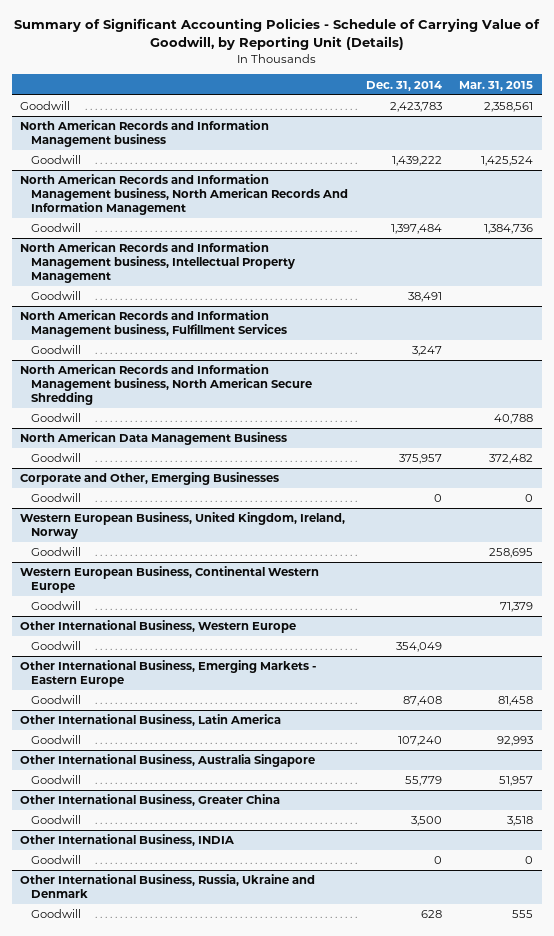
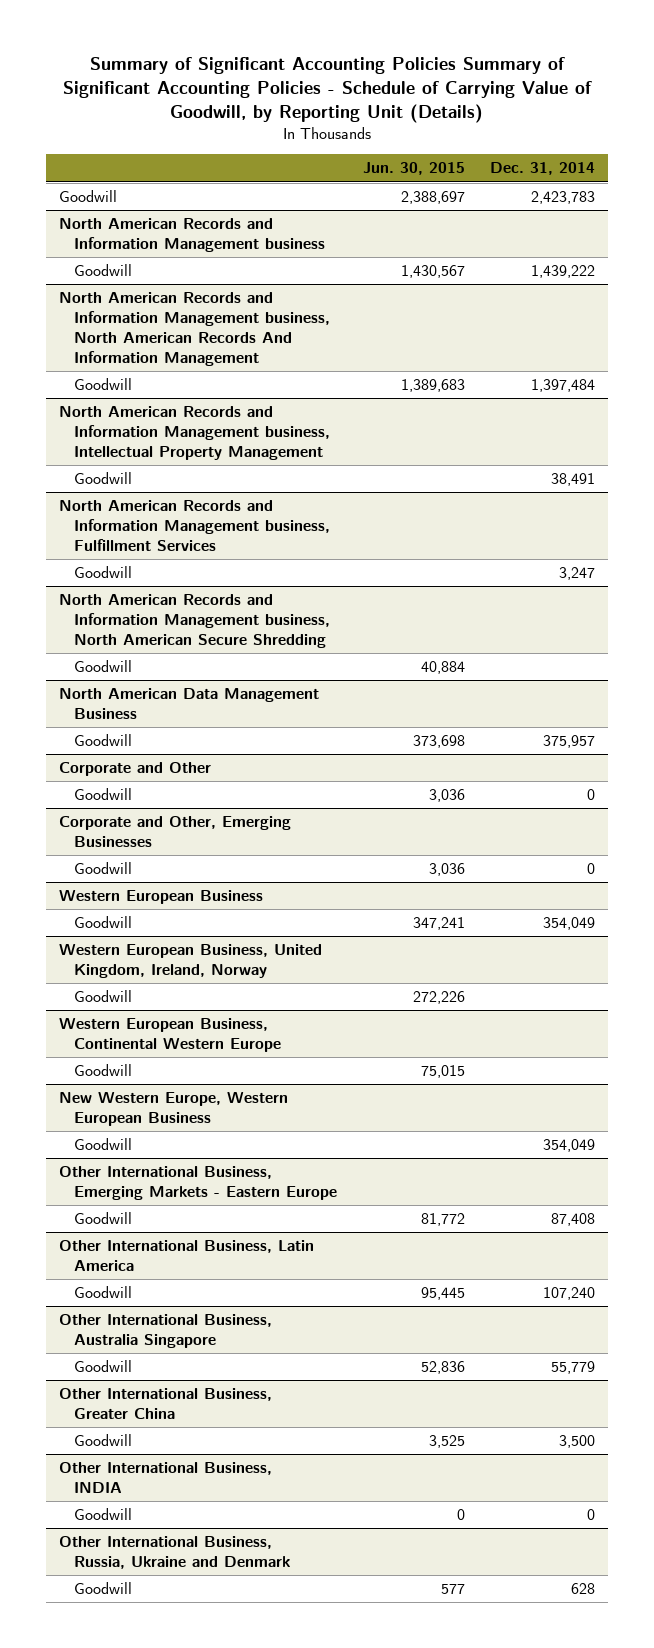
[13,18,540,51] Summary of Significant Accounting Policies - Schedule of Carrying Value of Goodwill, by Reporting Unit (Details) -> [62,57,592,124] Summary of Significant Accounting Policies Summary of Significant Accounting Policies - Schedule of Carrying Value of Goodwill, by Reporting Unit (Details)
[459,80,534,91] Mar. 31, 2015 -> none
none -> [362,162,465,176] Jun. 30, 2015
none -> [58,762,211,777] Corporate and Other
none -> [74,788,133,801] Goodwill
none -> [58,890,263,905] Western European Business
none -> [74,916,133,929] Goodwill
[20,620,297,634] Other International Business, Western Europe -> none
none -> [58,1092,288,1127] New Western Europe, Western European Business

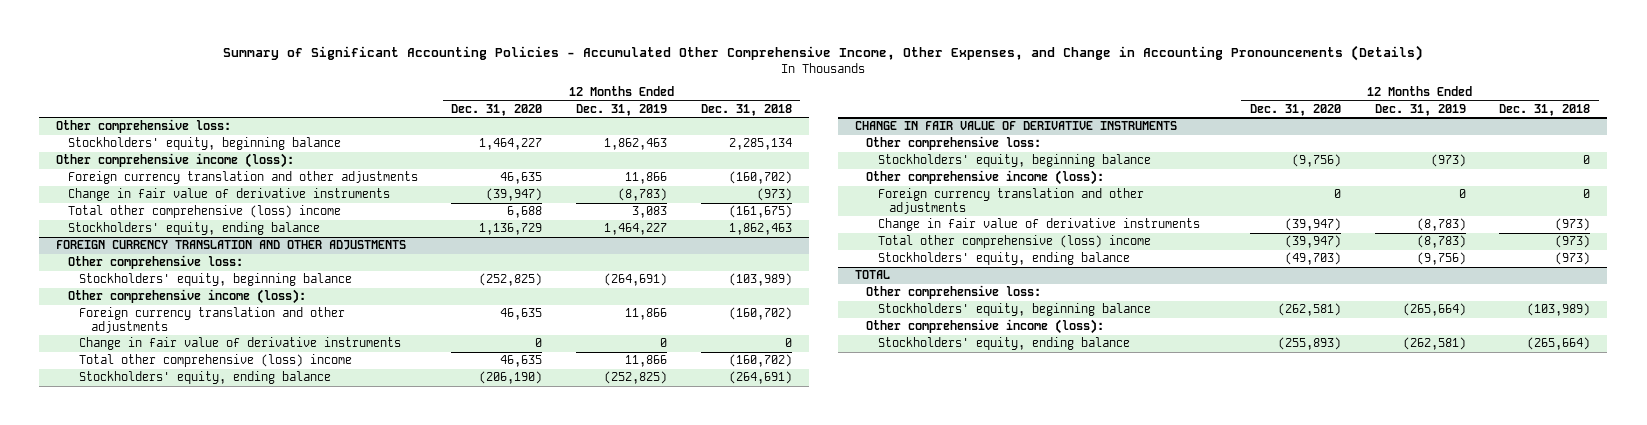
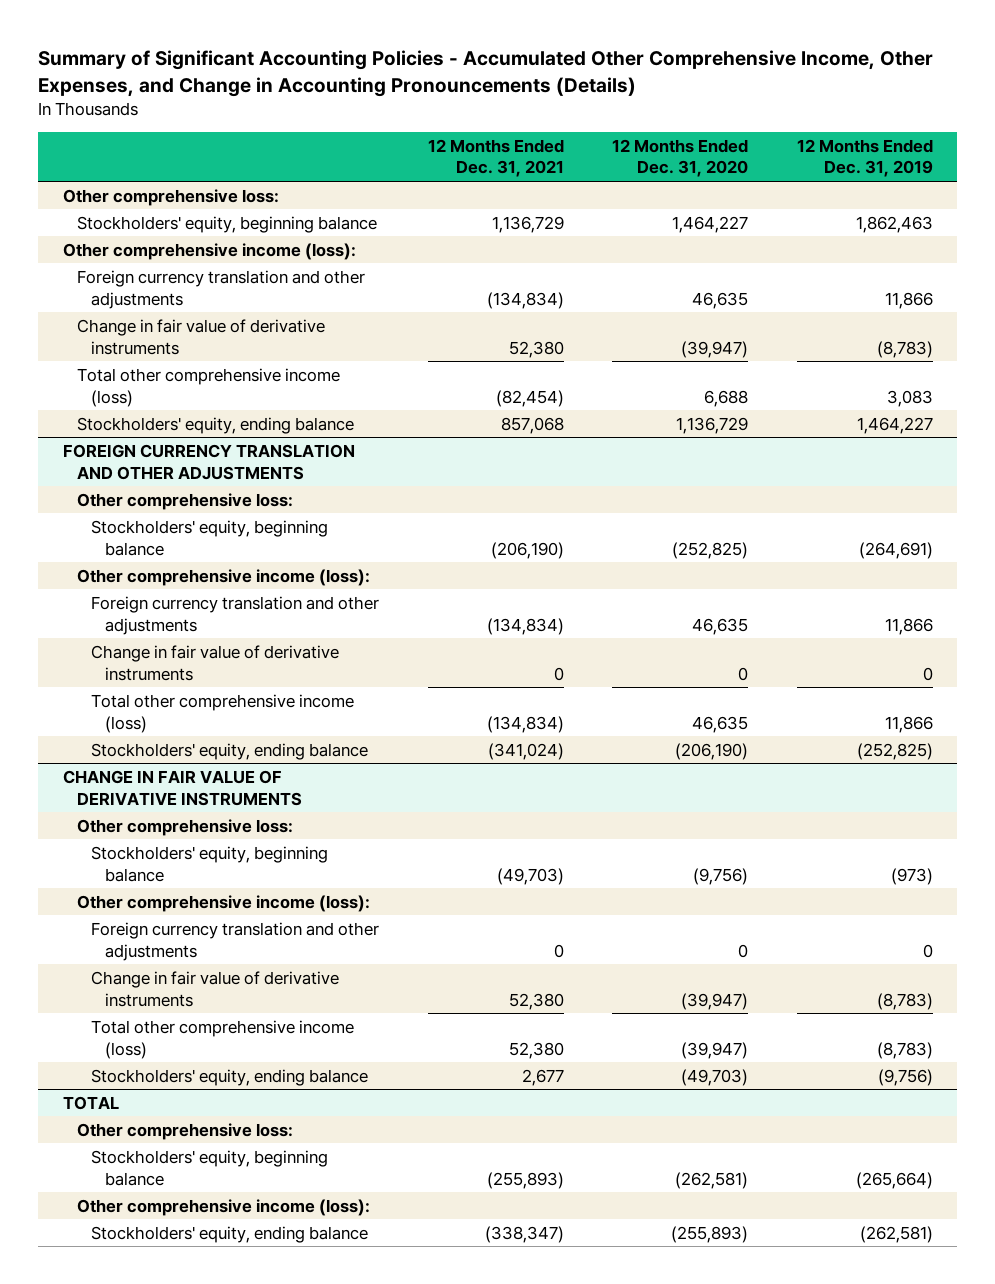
[701,104,793,117] Dec. 31, 2018 -> none
none -> [427,138,564,178] 12 Months Ended Dec. 31, 2021
[67,205,341,219] Total other comprehensive (loss) income -> [76,367,340,407] Total other comprehensive income (loss)
[79,354,353,368] Total other comprehensive (loss) income -> [91,693,355,733] Total other comprehensive income (loss)
[877,235,1151,249] Total other comprehensive (loss) income -> [91,1019,355,1059] Total other comprehensive income (loss)

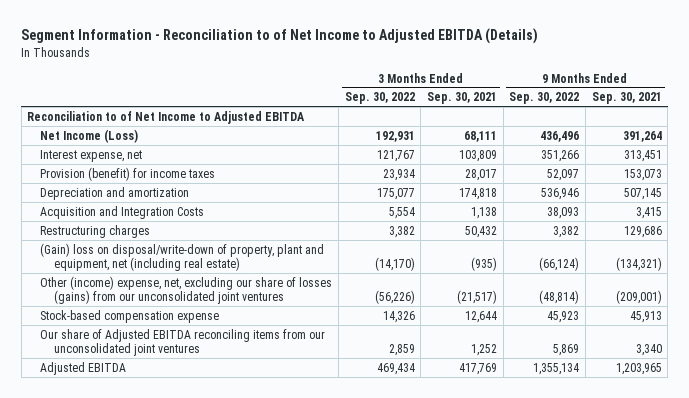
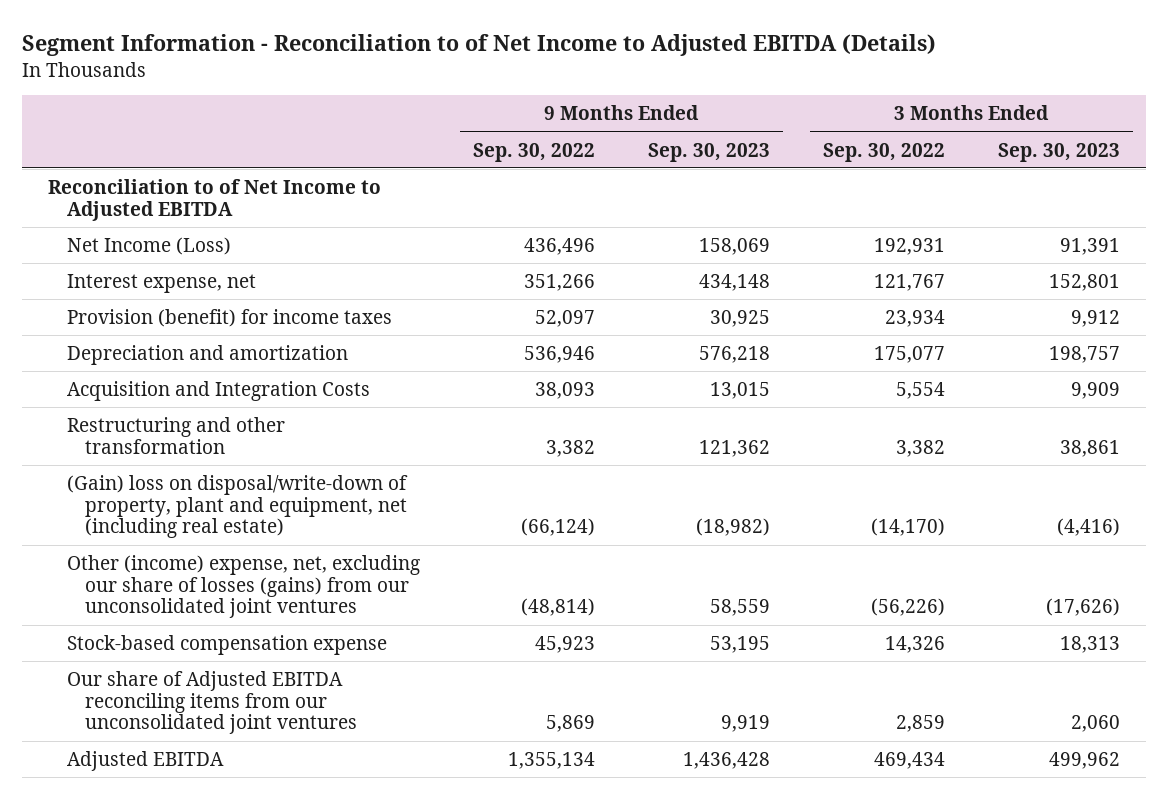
[427,92,498,105] Sep. 30, 2021 -> none
[591,92,662,105] Sep. 30, 2021 -> none
none -> [647,142,770,162] Sep. 30, 2023
none -> [997,142,1120,162] Sep. 30, 2023
[40,224,151,238] Restructuring charges -> [66,416,285,454] Restructuring and other transformation

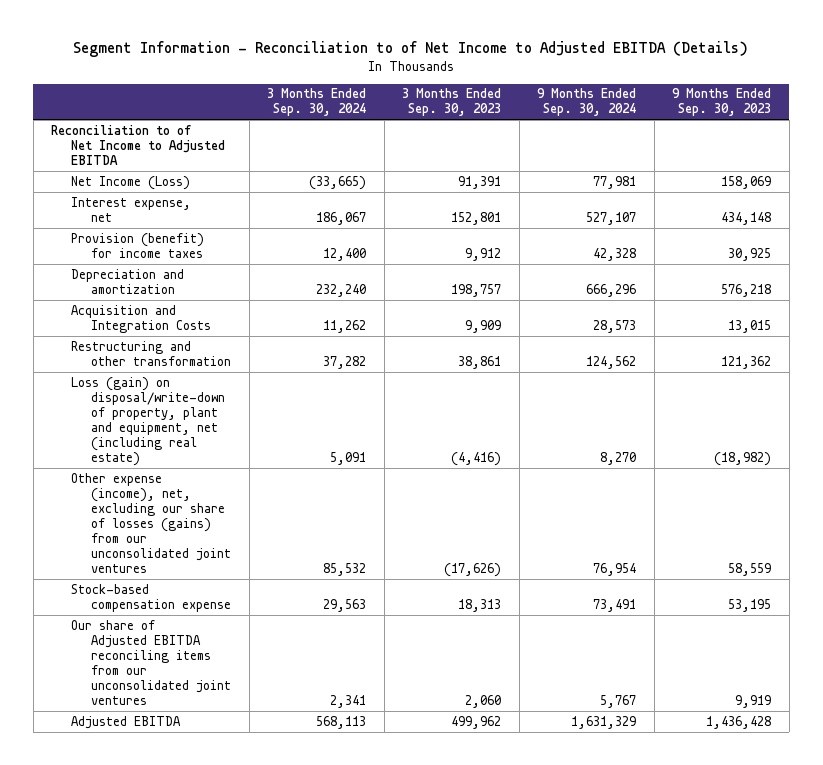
[472,142,595,162] Sep. 30, 2022 -> none
[822,142,945,162] Sep. 30, 2022 -> none
none -> [267,88,367,117] 3 Months Ended Sep. 30, 2024
none -> [537,88,637,117] 9 Months Ended Sep. 30, 2024
[66,474,408,539] (Gain) loss on disposal/write-down of property, plant and equipment, net (including real estate) -> [71,376,226,466] Loss (gain) on disposal/write-down of property, plant and equipment, net (including real estate)
[66,554,420,619] Other (income) expense, net, excluding our share of losses (gains) from our unconsolidated joint ventures -> [71,472,232,573] Other expense (income), net, excluding our share of losses (gains) from our unconsolidated joint ventures

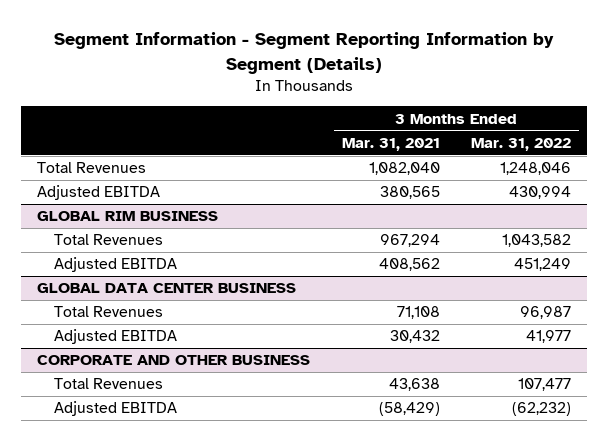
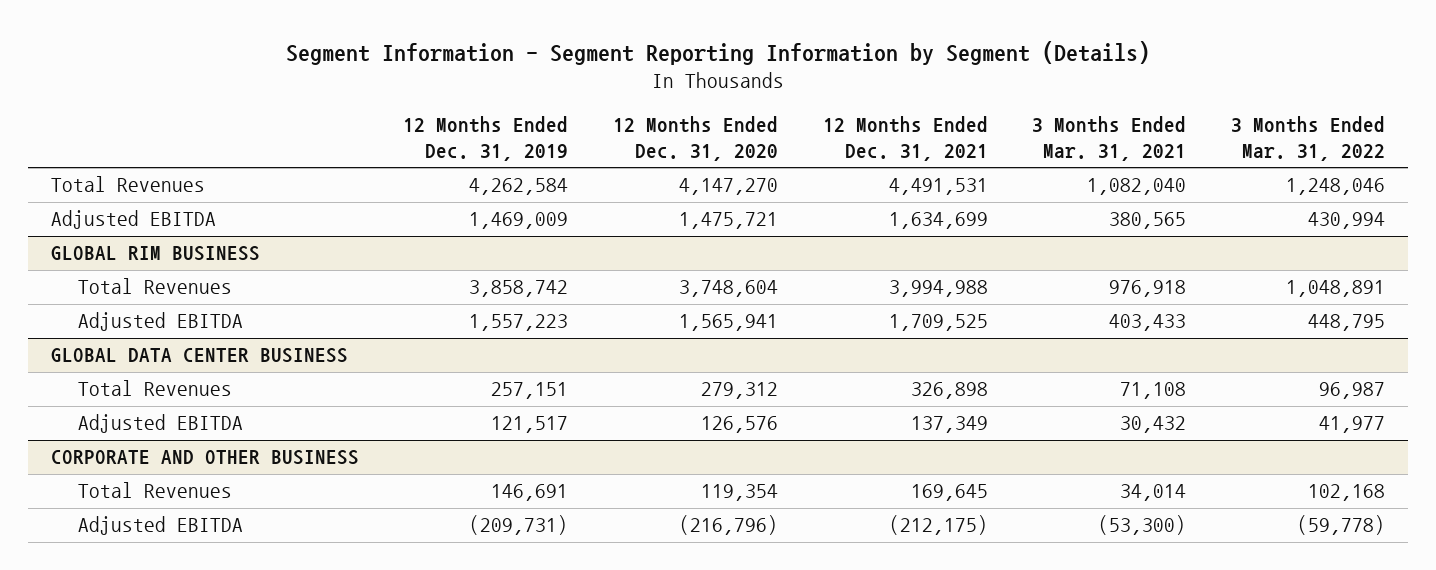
none -> [403,115,569,161] 12 Months Ended Dec. 31, 2019
none -> [613,115,779,161] 12 Months Ended Dec. 31, 2020
none -> [822,115,988,161] 12 Months Ended Dec. 31, 2021
[379,234,440,248] 967,294 -> [1109,280,1187,298] 976,918
[502,234,572,248] 1,043,582 -> [1286,280,1386,298] 1,048,891
[378,258,440,272] 408,562 -> [1109,314,1187,332] 403,433
[514,258,572,272] 451,249 -> [1308,314,1386,332] 448,795
[388,378,440,392] 43,638 -> [1120,484,1187,502] 34,014
[518,378,572,392] 107,477 -> [1308,484,1386,502] 102,168
[378,402,440,417] (58,429) -> [1098,515,1187,536] (53,300)
[512,402,572,417] (62,232) -> [1297,515,1386,536] (59,778)

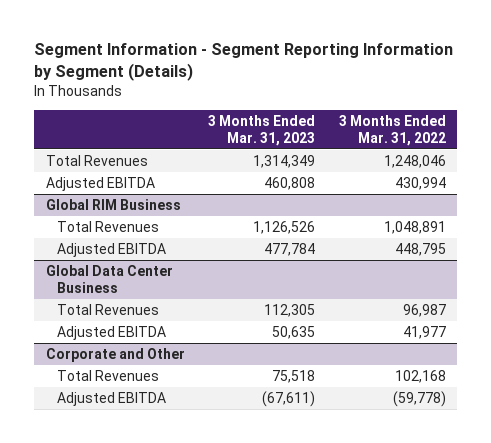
[403,115,569,161] 12 Months Ended Dec. 31, 2019 -> none
[613,115,779,161] 12 Months Ended Dec. 31, 2020 -> none
[822,115,988,161] 12 Months Ended Dec. 31, 2021 -> none
[1032,115,1187,161] 3 Months Ended Mar. 31, 2021 -> none
none -> [208,114,316,146] 3 Months Ended Mar. 31, 2023
[50,246,260,262] GLOBAL RIM BUSINESS -> [45,199,181,211] Global RIM Business
[50,348,348,364] GLOBAL DATA CENTER BUSINESS -> [45,265,173,294] Global Data Center Business
[50,450,359,466] CORPORATE AND OTHER BUSINESS -> [45,348,185,363] Corporate and Other

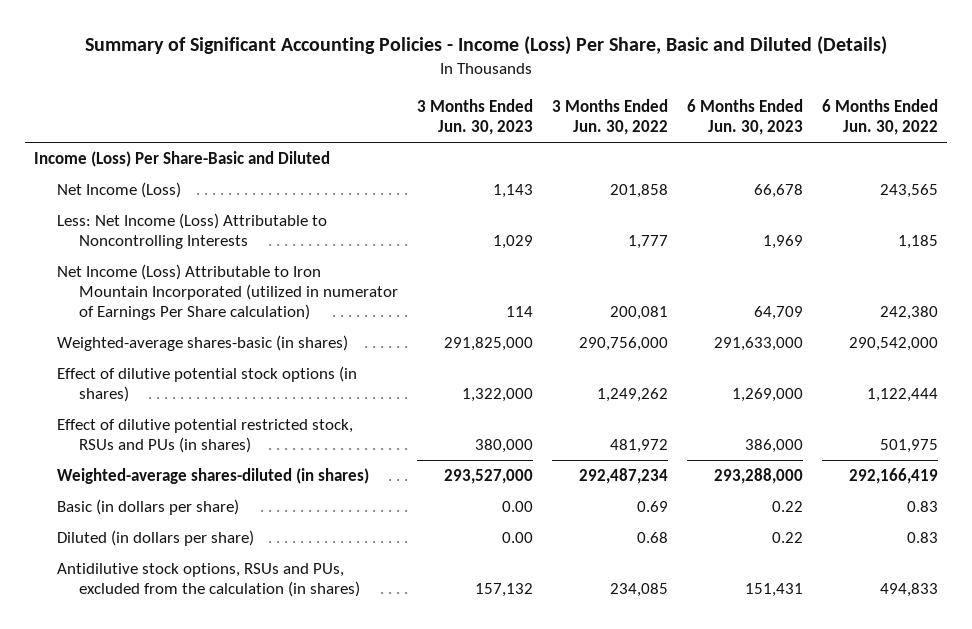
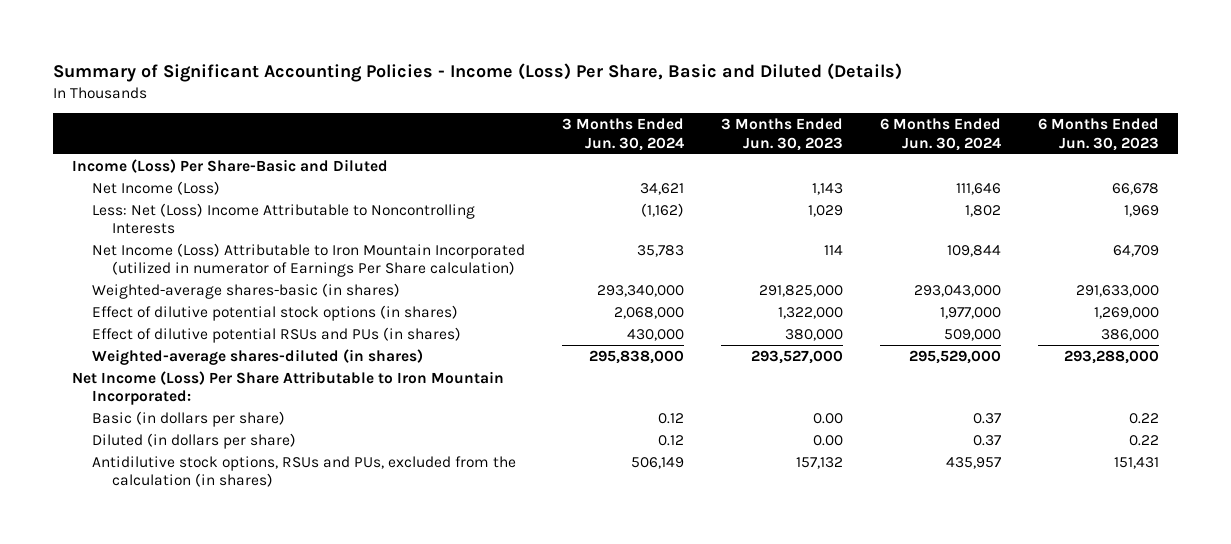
[552,99,669,136] 3 Months Ended Jun. 30, 2022 -> none
[821,99,938,136] 6 Months Ended Jun. 30, 2022 -> none
none -> [562,118,685,151] 3 Months Ended Jun. 30, 2024
none -> [880,118,1002,151] 6 Months Ended Jun. 30, 2024
[56,213,327,249] Less: Net Income (Loss) Attributable to Noncontrolling Interests -> [92,202,476,235] Less: Net (Loss) Income Attributable to Noncontrolling Interests
[56,419,353,453] Effect of dilutive potential restricted stock, RSUs and PUs (in shares) -> [92,326,462,343] Effect of dilutive potential RSUs and PUs (in shares)
none -> [71,370,504,406] Net Income (Loss) Per Share Attributable to Iron Mountain Incorporated:

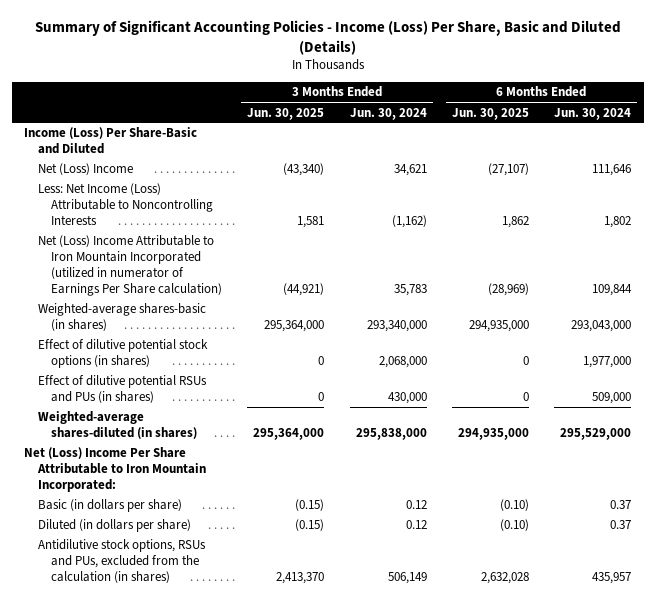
[721,118,844,151] 3 Months Ended Jun. 30, 2023 -> none
[1038,118,1160,151] 6 Months Ended Jun. 30, 2023 -> none
none -> [247,107,325,120] Jun. 30, 2025
none -> [451,107,529,120] Jun. 30, 2025
[92,180,221,195] Net Income (Loss) -> [37,163,133,176] Net (Loss) Income
[92,202,476,235] Less: Net (Loss) Income Attributable to Noncontrolling Interests -> [37,183,214,226] Less: Net Income (Loss) Attributable to Noncontrolling Interests
[92,242,526,278] Net Income (Loss) Attributable to Iron Mountain Incorporated (utilized in numerator of Earnings Per Share calculation) -> [37,235,223,297] Net (Loss) Income Attributable to Iron Mountain Incorporated (utilized in numerator of Earnings Per Share calculation)
[71,370,504,406] Net Income (Loss) Per Share Attributable to Iron Mountain Incorporated: -> [24,447,206,493] Net (Loss) Income Per Share Attributable to Iron Mountain Incorporated:

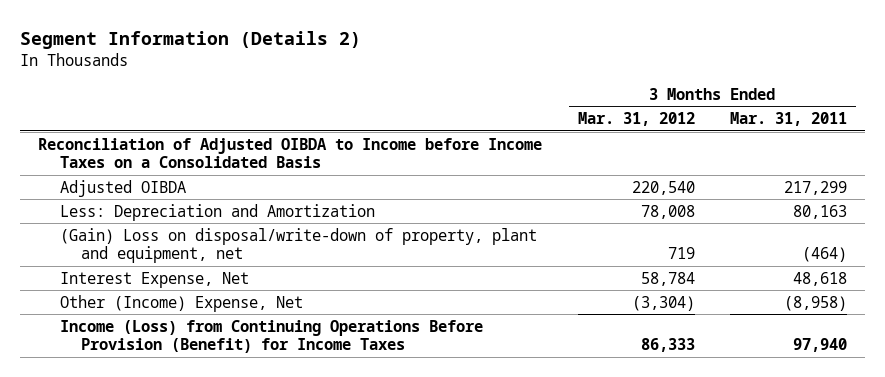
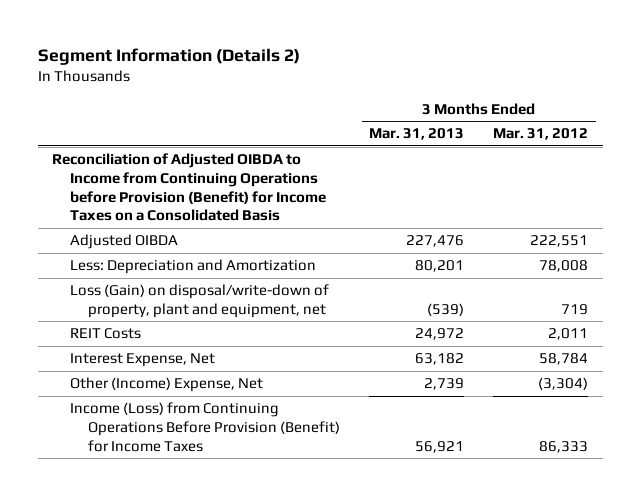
[729,112,847,127] Mar. 31, 2011 -> none
none -> [368,128,464,141] Mar. 31, 2013
[38,137,543,169] Reconciliation of Adjusted OIBDA to Income before Income Taxes on a Consolidated Basis -> [52,153,327,222] Reconciliation of Adjusted OIBDA to Income from Continuing Operations before Provision (Benefit) for Income Taxes on a Consolidated Basis
[631,180,695,195] 220,540 -> [530,235,589,248] 222,551
[59,227,537,264] (Gain) Loss on disposal/write-down of property, plant and equipment, net -> [70,284,330,318] Loss (Gain) on disposal/write-down of property, plant and equipment, net
none -> [70,328,142,340] REIT Costs

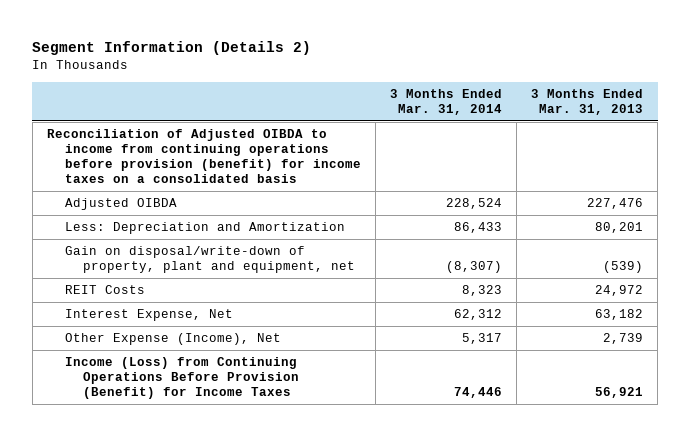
[493,128,589,141] Mar. 31, 2012 -> none
none -> [390,88,503,116] 3 Months Ended Mar. 31, 2014
[52,153,327,222] Reconciliation of Adjusted OIBDA to Income from Continuing Operations before Provision (Benefit) for Income Taxes on a Consolidated Basis -> [47,129,361,184] Reconciliation of Adjusted OIBDA to income from continuing operations before provision (benefit) for income taxes on a consolidated basis
[70,284,330,318] Loss (Gain) on disposal/write-down of property, plant and equipment, net -> [64,246,355,274] Gain on disposal/write-down of property, plant and equipment, net
[70,377,264,393] Other (Income) Expense, Net -> [64,333,281,346] Other Expense (Income), Net

